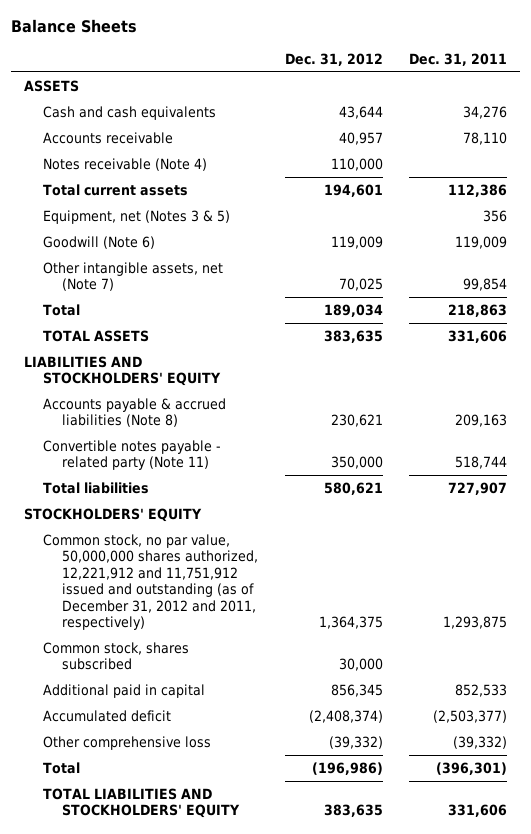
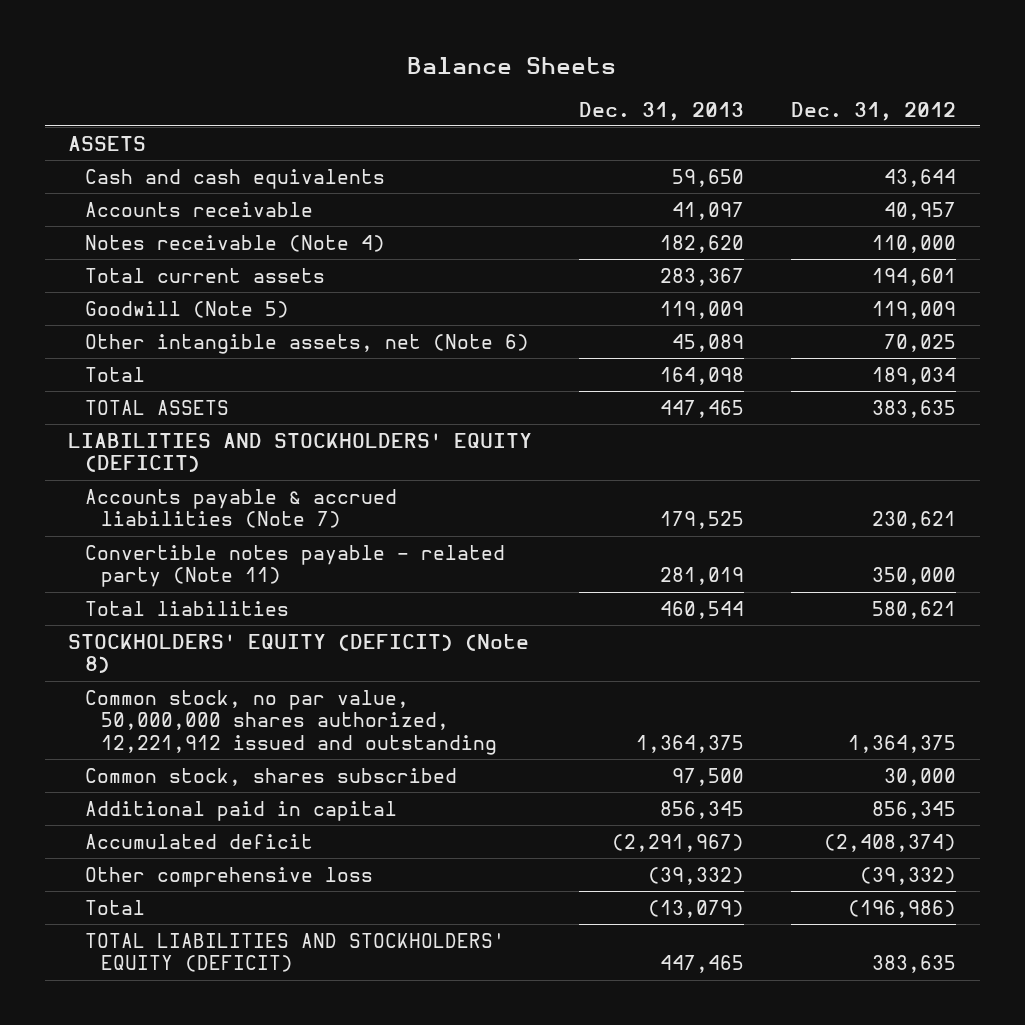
[409,52,508,66] Dec. 31, 2011 -> none
none -> [579,101,745,121] Dec. 31, 2013
[43,209,231,224] Equipment, net (Notes 3 & 5) -> none
[43,235,156,249] Goodwill (Note 6) -> [84,300,289,318] Goodwill (Note 5)
[43,261,224,292] Other intangible assets, net (Note 7) -> [84,333,529,354] Other intangible assets, net (Note 6)
[24,355,222,387] LIABILITIES AND STOCKHOLDERS' EQUITY -> [68,432,533,473] LIABILITIES AND STOCKHOLDERS' EQUITY (DEFICIT)
[43,397,227,428] Accounts payable & accrued liabilities (Note 8) -> [84,488,397,529] Accounts payable & accrued liabilities (Note 7)
[24,507,203,522] STOCKHOLDERS' EQUITY -> [68,633,530,674] STOCKHOLDERS' EQUITY (DEFICIT) (Note 8)
[43,533,259,631] Common stock, no par value, 50,000,000 shares authorized, 12,221,912 and 11,751,912 issued and outstanding (as of December 31, 2012 and 2011, respectively) -> [84,689,498,756] Common stock, no par value, 50,000,000 shares authorized, 12,221,912 issued and outstanding
[43,787,241,819] TOTAL LIABILITIES AND STOCKHOLDERS' EQUITY -> [84,932,505,973] TOTAL LIABILITIES AND STOCKHOLDERS' EQUITY (DEFICIT)

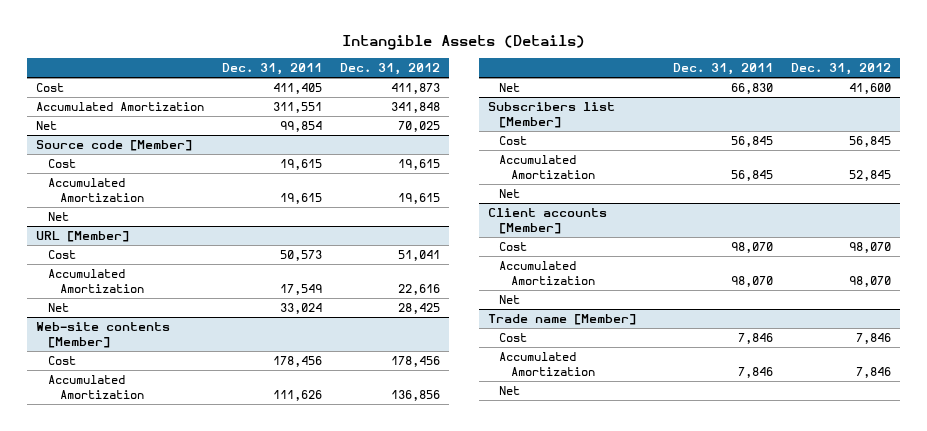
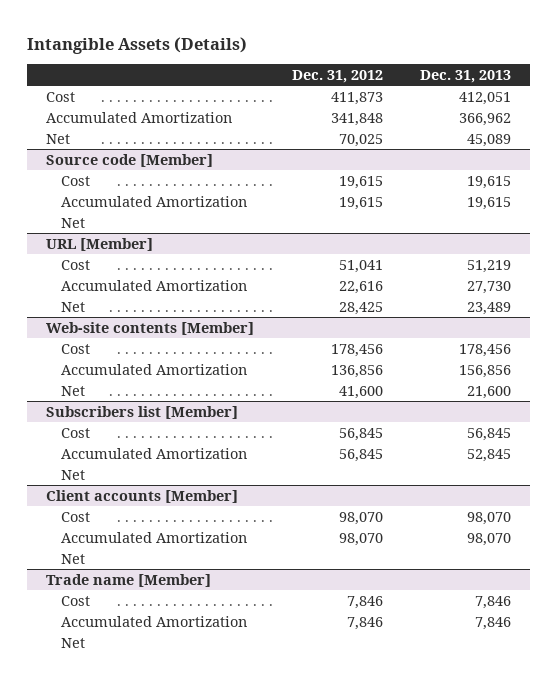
[221,63,322,76] Dec. 31, 2011 -> none
none -> [420,69,512,83] Dec. 31, 2013
[849,170,892,182] 52,845 -> [338,448,383,462] 56,845

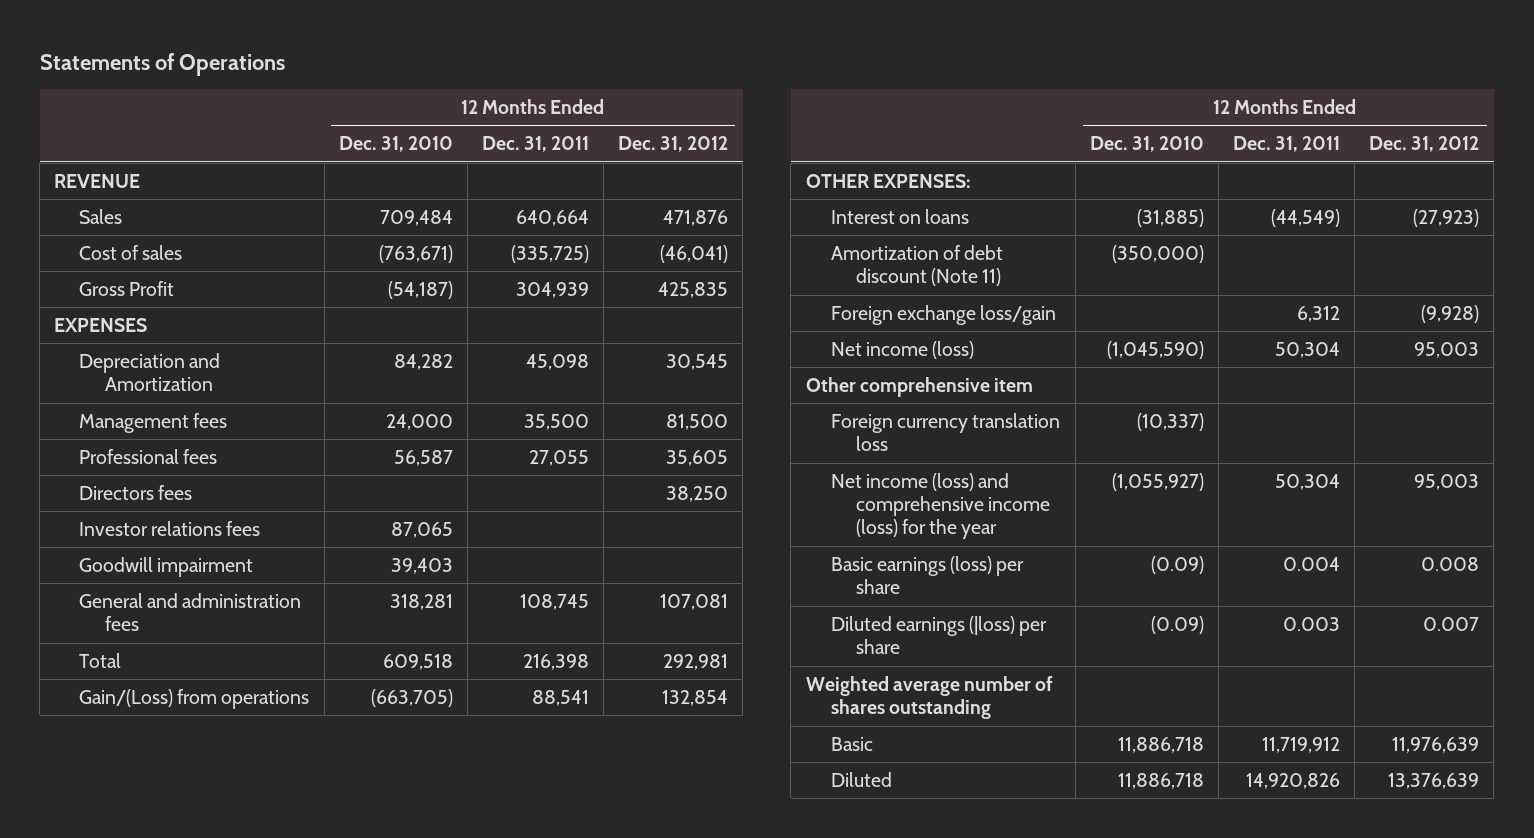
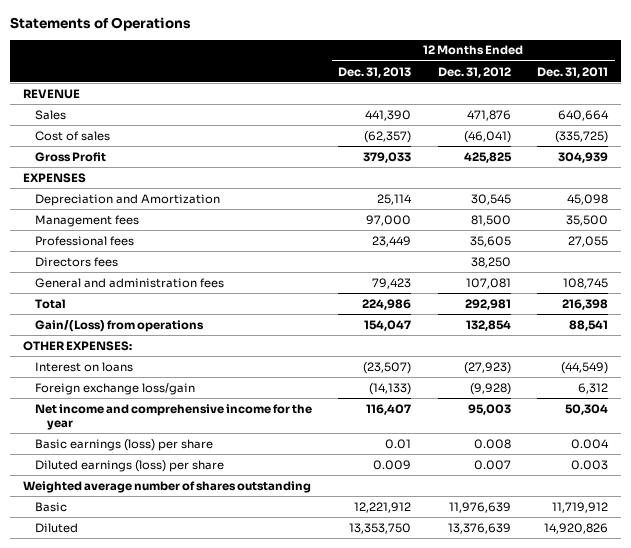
[338,136,453,153] Dec. 31, 2010 -> none
none -> [338,66,412,78] Dec. 31, 2013
[658,281,729,298] 425,835 -> [463,151,512,163] 425,825
[79,520,261,536] Investor relations fees -> none
[79,556,254,577] Goodwill impairment -> none
[830,244,1003,287] Amortization of debt discount (Note 11) -> none
[805,376,1033,397] Other comprehensive item -> none
[830,412,1060,452] Foreign currency translation loss -> none
[830,472,1050,540] Net income (loss) and comprehensive income (loss) for the year -> none
[830,340,974,359] Net income (loss) -> [35,403,313,430] Net income and comprehensive income for the year
[830,615,1047,655] Diluted earnings (|loss) per share -> [35,459,225,472] Diluted earnings (loss) per share

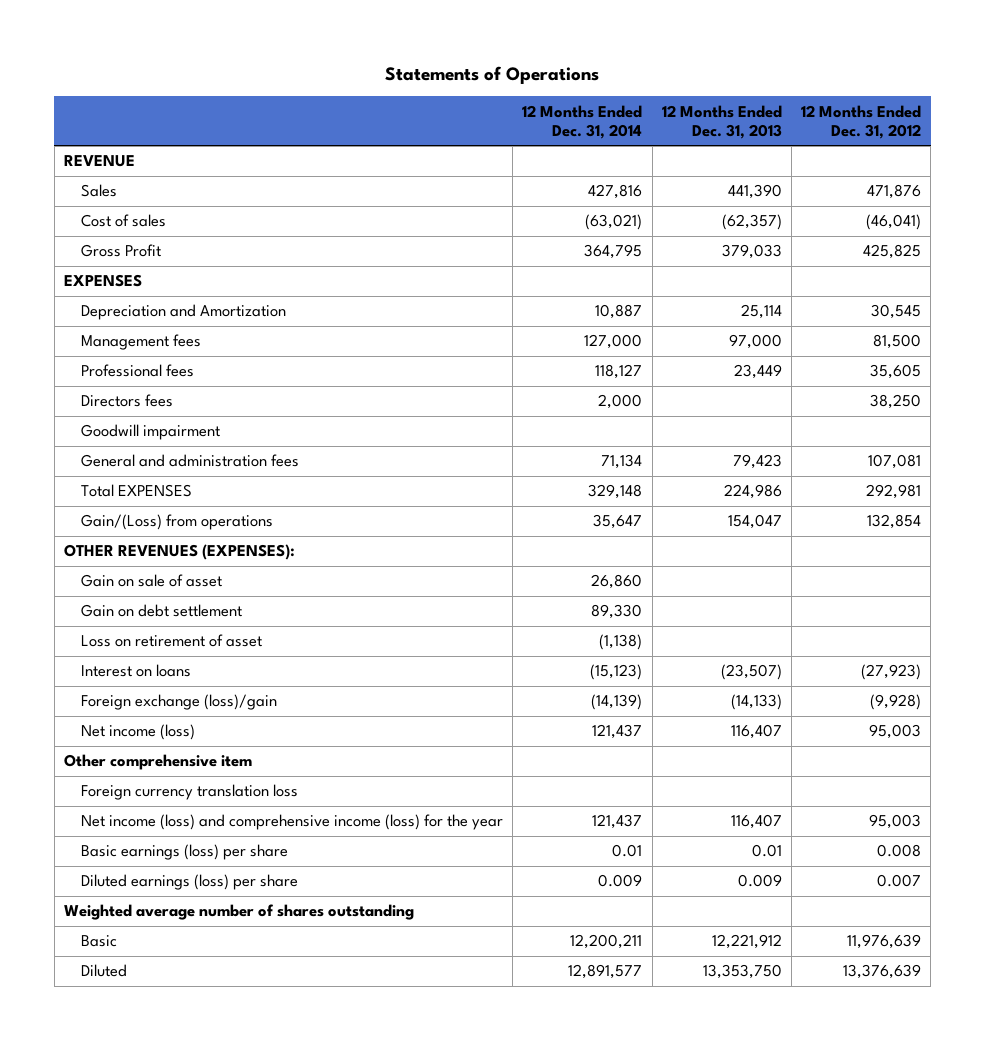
[536,66,608,78] Dec. 31, 2011 -> none
none -> [522,104,643,139] 12 Months Ended Dec. 31, 2014
none -> [81,424,221,441] Goodwill impairment
[35,298,67,309] Total -> [81,484,193,498] Total EXPENSES
[23,340,133,351] OTHER EXPENSES: -> [63,544,295,561] OTHER REVENUES (EXPENSES):
none -> [81,574,223,588] Gain on sale of asset
none -> [81,604,243,618] Gain on debt settlement
none -> [81,634,263,648] Loss on retirement of asset
[35,382,196,395] Foreign exchange loss/gain -> [81,694,278,711] Foreign exchange (loss)/gain
none -> [81,724,196,741] Net income (loss)
none -> [63,754,252,771] Other comprehensive item
none -> [81,784,299,801] Foreign currency translation loss
[35,403,313,430] Net income and comprehensive income for the year -> [81,814,504,831] Net income (loss) and comprehensive income (loss) for the year

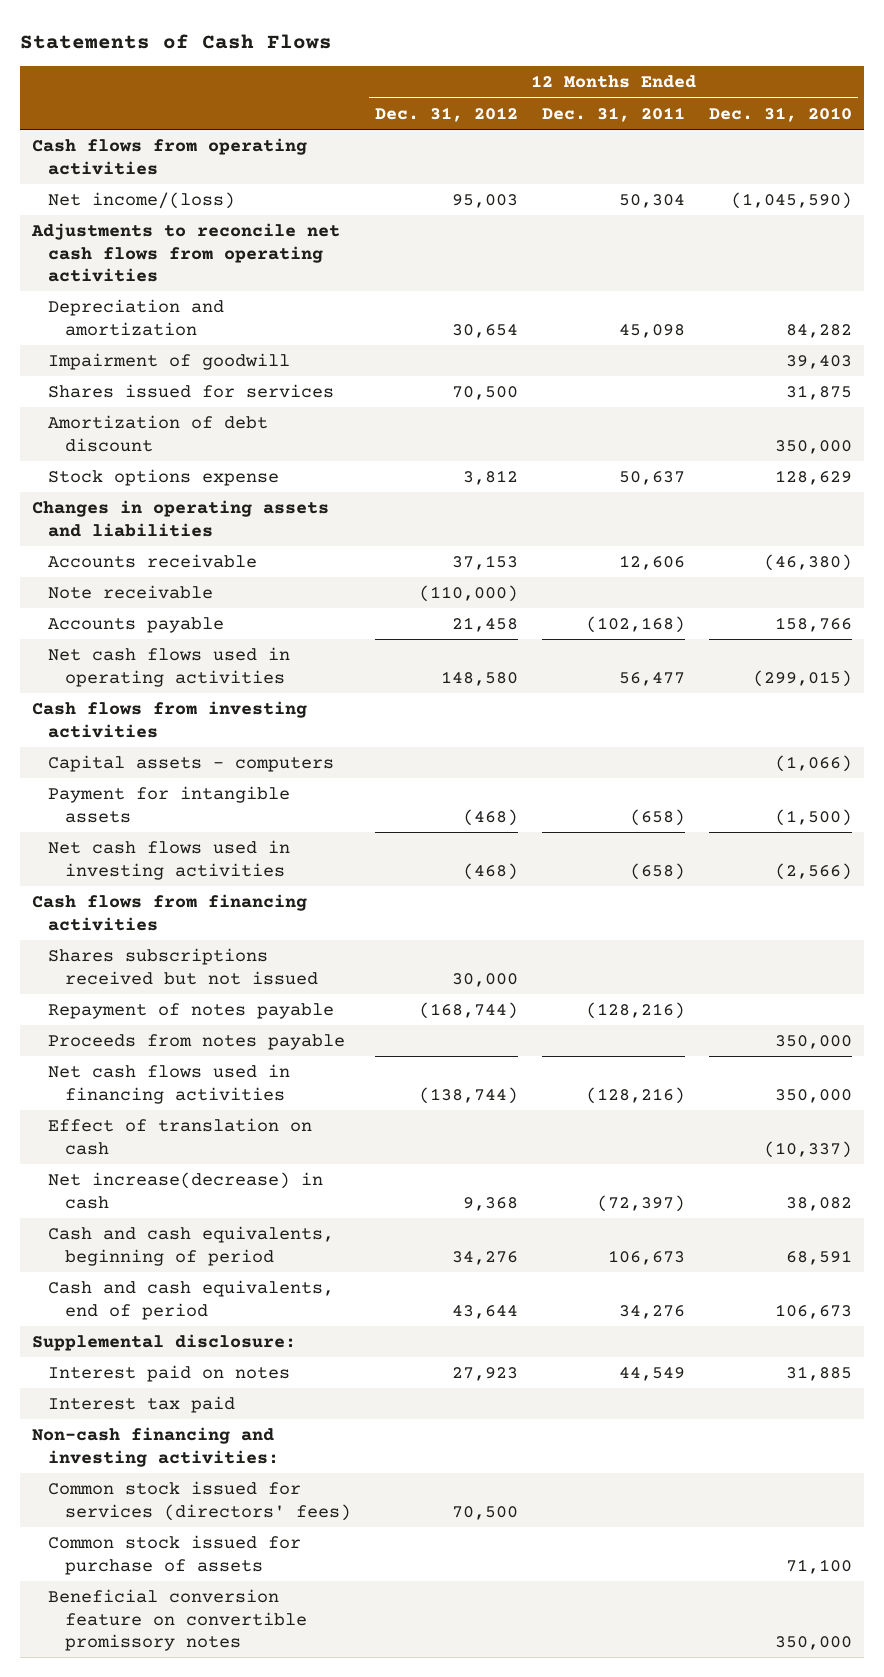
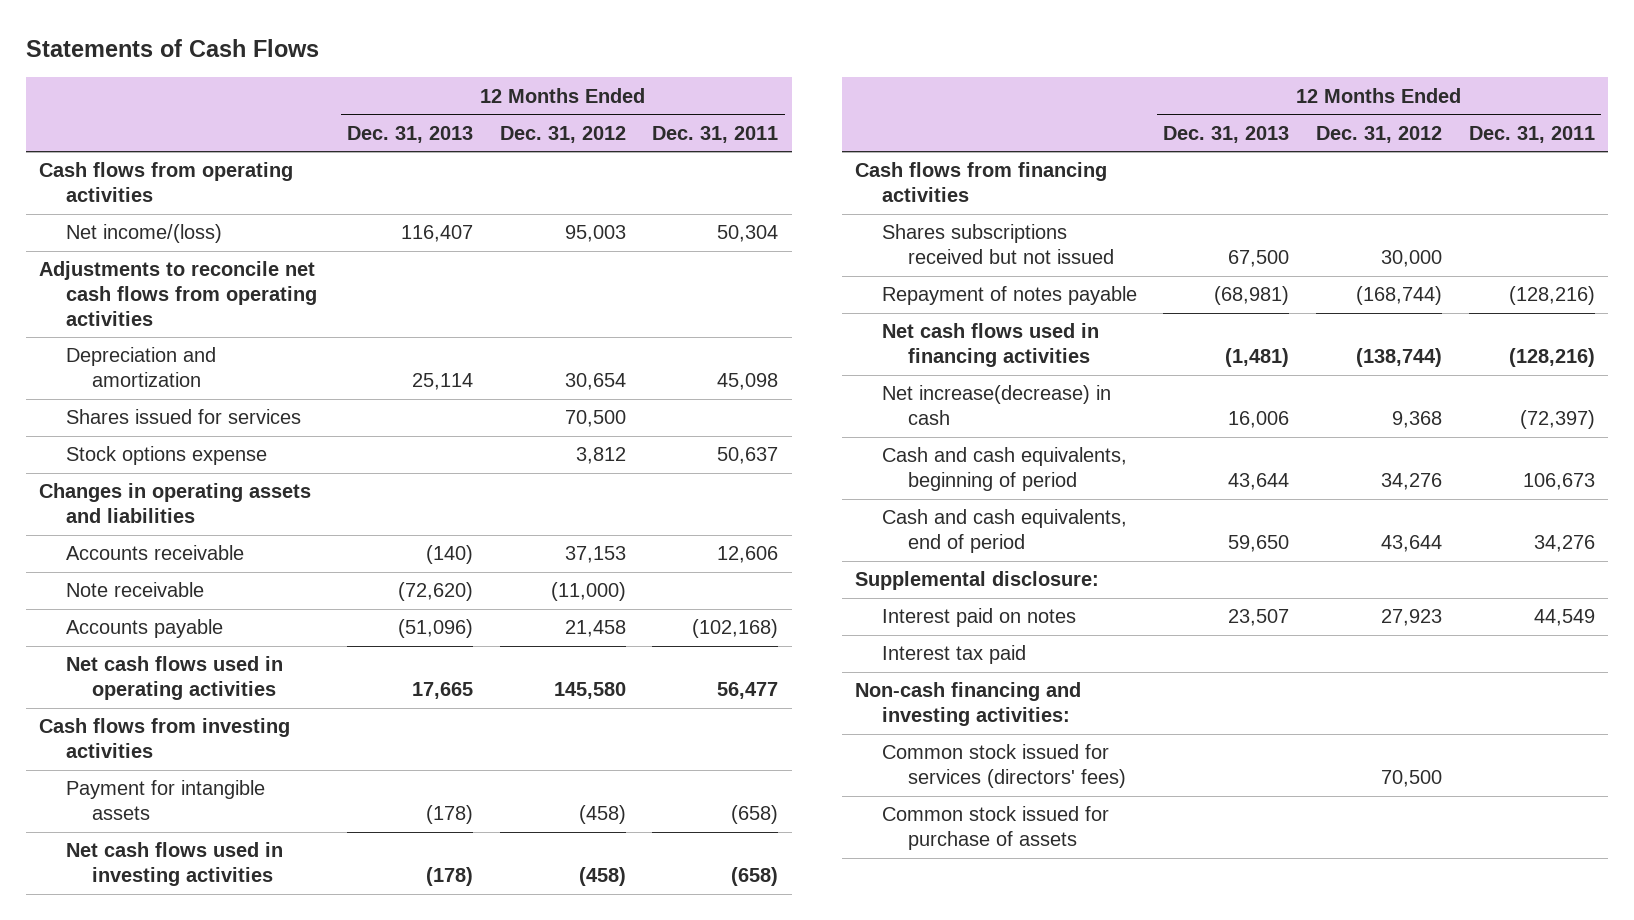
[708,106,852,122] Dec. 31, 2010 -> none
none -> [347,125,474,143] Dec. 31, 2013
[48,352,291,370] Impairment of goodwill -> none
[48,414,269,452] Amortization of debt discount -> none
[419,584,519,602] (110,000) -> [550,582,626,602] (11,000)
[441,670,519,686] 148,580 -> [553,682,626,700] 145,580
[48,754,335,772] Capital assets - computers -> none
[463,808,519,826] (468) -> [578,805,626,825] (458)
[463,862,519,880] (468) -> [578,867,626,887] (458)
[48,1033,346,1050] Proceeds from notes payable -> none
[48,1117,313,1155] Effect of translation on cash -> none
[48,1588,308,1652] Beneficial conversion feature on convertible promissory notes -> none

